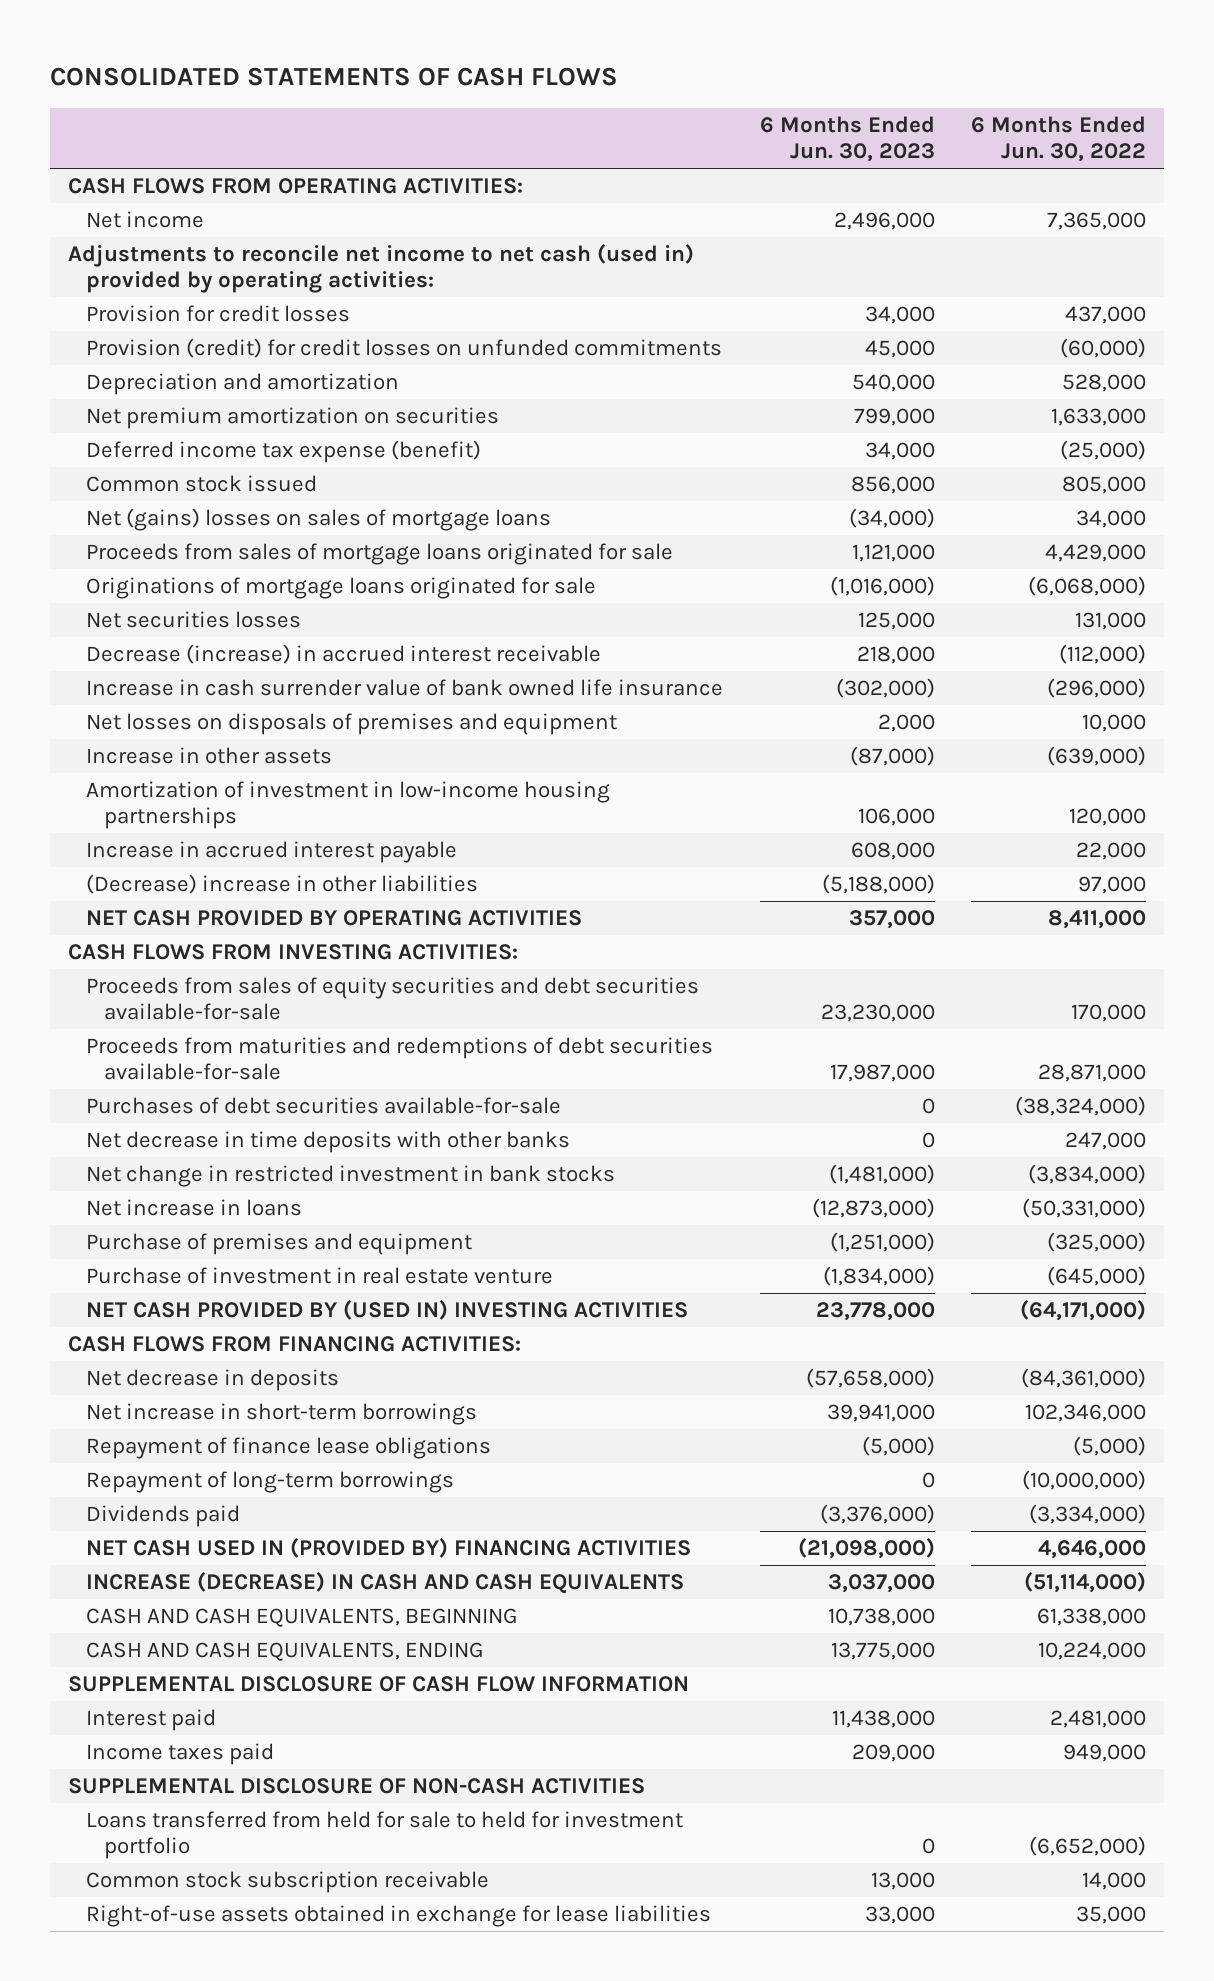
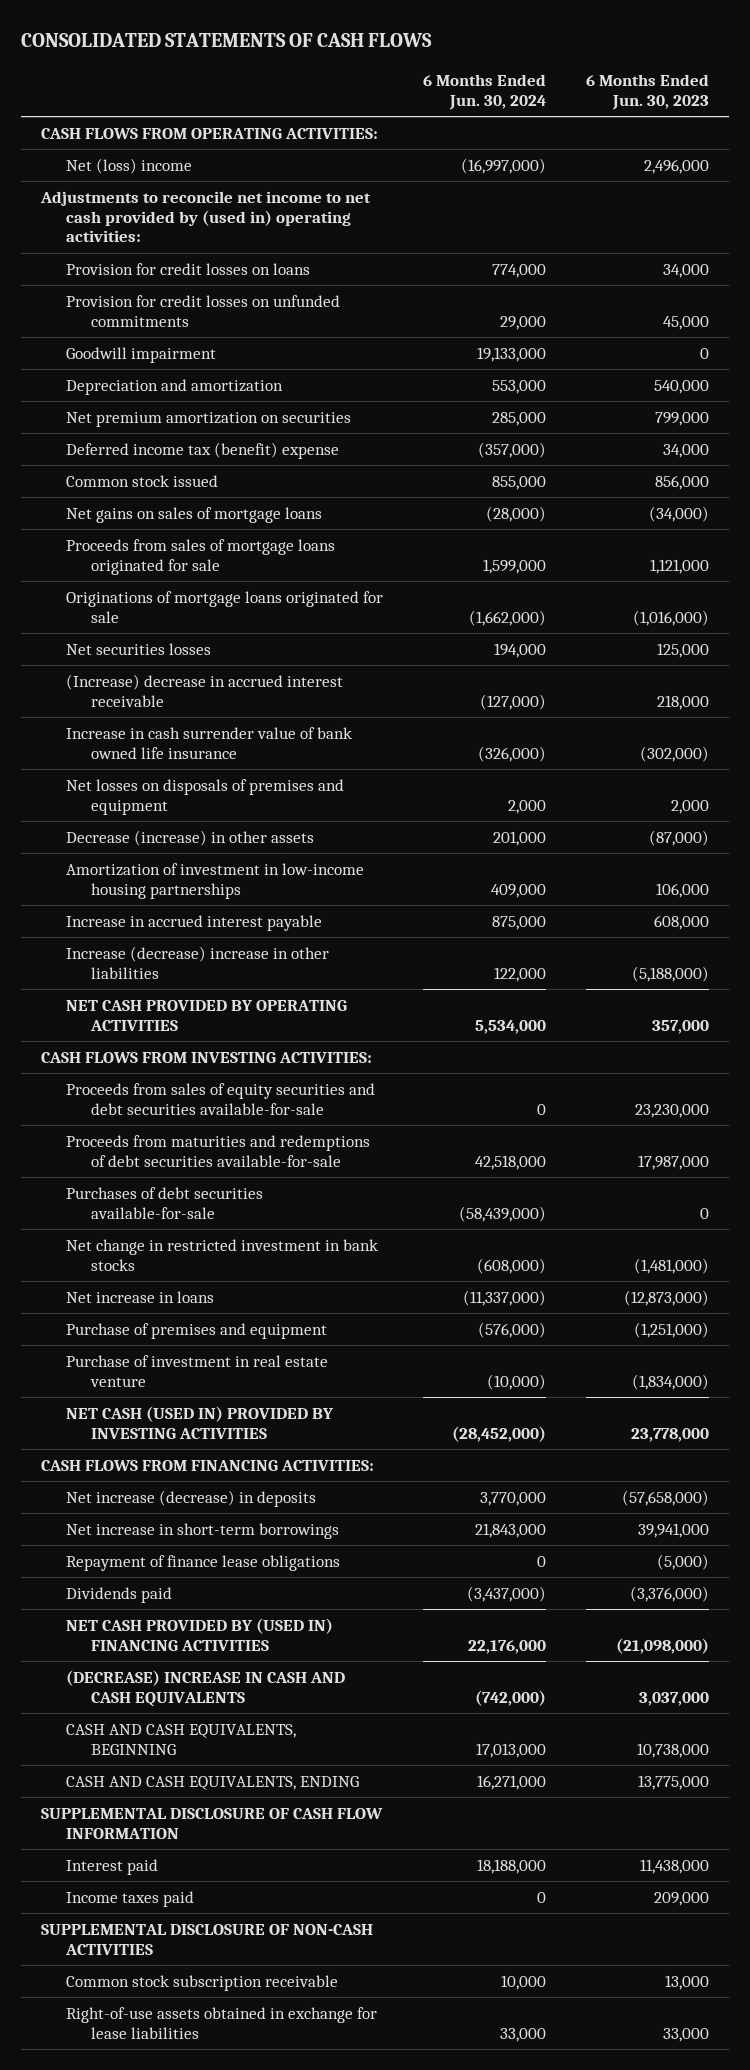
[970,116,1146,163] 6 Months Ended Jun. 30, 2022 -> none
none -> [423,73,547,110] 6 Months Ended Jun. 30, 2024
[86,211,205,229] Net income -> [66,157,193,174] Net (loss) income
[68,244,695,294] Adjustments to reconcile net income to net cash (used in) provided by operating activities: -> [40,190,372,243] Adjustments to reconcile net income to net cash provided by (used in) operating activities:
[86,305,351,323] Provision for credit losses -> [66,262,311,275] Provision for credit losses on loans
[86,338,723,359] Provision (credit) for credit losses on unfunded commitments -> [66,294,341,327] Provision for credit losses on unfunded commitments
none -> [66,346,217,363] Goodwill impairment
[86,440,482,464] Deferred income tax expense (benefit) -> [66,441,340,459] Deferred income tax (benefit) expense
[86,508,552,532] Net (gains) losses on sales of mortgage loans -> [66,506,323,523] Net gains on sales of mortgage loans
[86,644,602,665] Decrease (increase) in accrued interest receivable -> [66,673,344,707] (Increase) decrease in accrued interest receivable
[86,747,333,765] Increase in other assets -> [66,829,315,846] Decrease (increase) in other assets
[86,874,479,895] (Decrease) increase in other liabilities -> [66,945,330,979] Increase (decrease) increase in other liabilities
[86,1131,571,1154] Net decrease in time deposits with other banks -> none
[86,1300,689,1321] NET CASH PROVIDED BY (USED IN) INVESTING ACTIVITIES -> [66,1405,335,1439] NET CASH (USED IN) PROVIDED BY INVESTING ACTIVITIES
[86,1369,340,1392] Net decrease in deposits -> [66,1489,317,1507] Net increase (decrease) in deposits
[86,1471,455,1494] Repayment of long-term borrowings -> none
[86,1538,692,1559] NET CASH USED IN (PROVIDED BY) FINANCING ACTIVITIES -> [66,1617,334,1651] NET CASH PROVIDED BY (USED IN) FINANCING ACTIVITIES
[86,1572,685,1595] INCREASE (DECREASE) IN CASH AND CASH EQUIVALENTS -> [66,1669,346,1707] (DECREASE) INCREASE IN CASH AND CASH EQUIVALENTS
[86,1811,684,1860] Loans transferred from held for sale to held for investment portfolio -> none

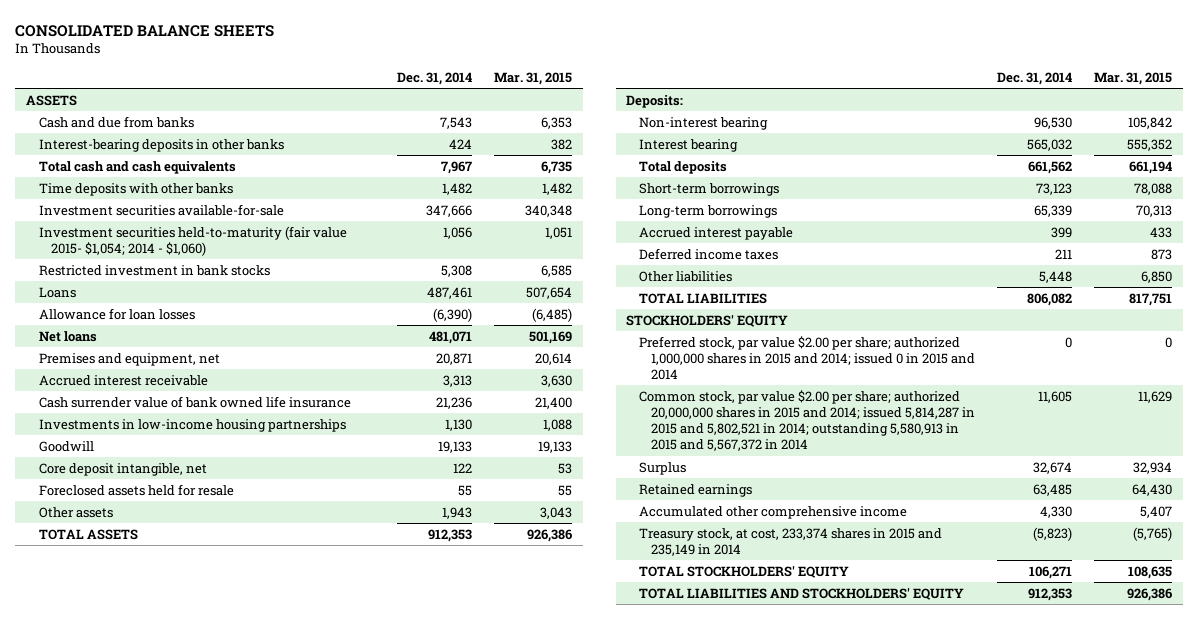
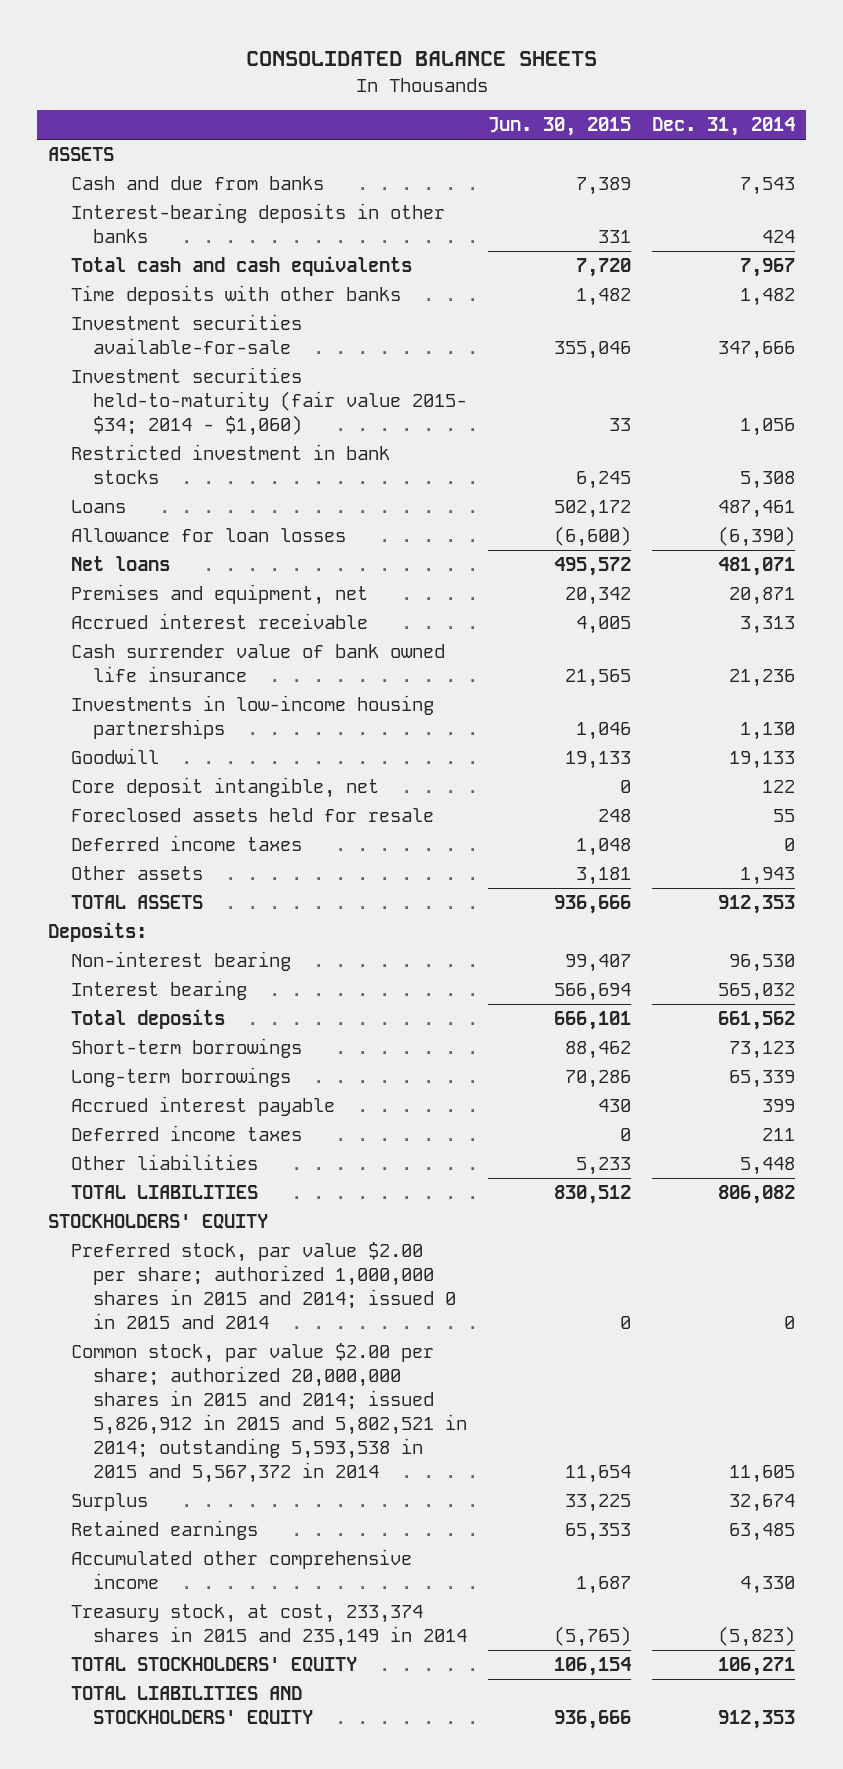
[493,71,572,85] Mar. 31, 2015 -> none
none -> [488,117,632,137] Jun. 30, 2015
[38,225,347,256] Investment securities held-to-maturity (fair value 2015- $1,054; 2014 - $1,060) -> [70,367,468,436] Investment securities held-to-maturity (fair value 2015- $34; 2014 - $1,060)
none -> [70,835,302,852] Deferred income taxes
[638,389,976,452] Common stock, par value $2.00 per share; authorized 20,000,000 shares in 2015 and 2014; issued 5,814,287 in 2015 and 5,802,521 in 2014; outstanding 5,580,913 in 2015 and 5,567,372 in 2014 -> [70,1343,468,1483] Common stock, par value $2.00 per share; authorized 20,000,000 shares in 2015 and 2014; issued 5,826,912 in 2015 and 5,802,521 in 2014; outstanding 5,593,538 in 2015 and 5,567,372 in 2014

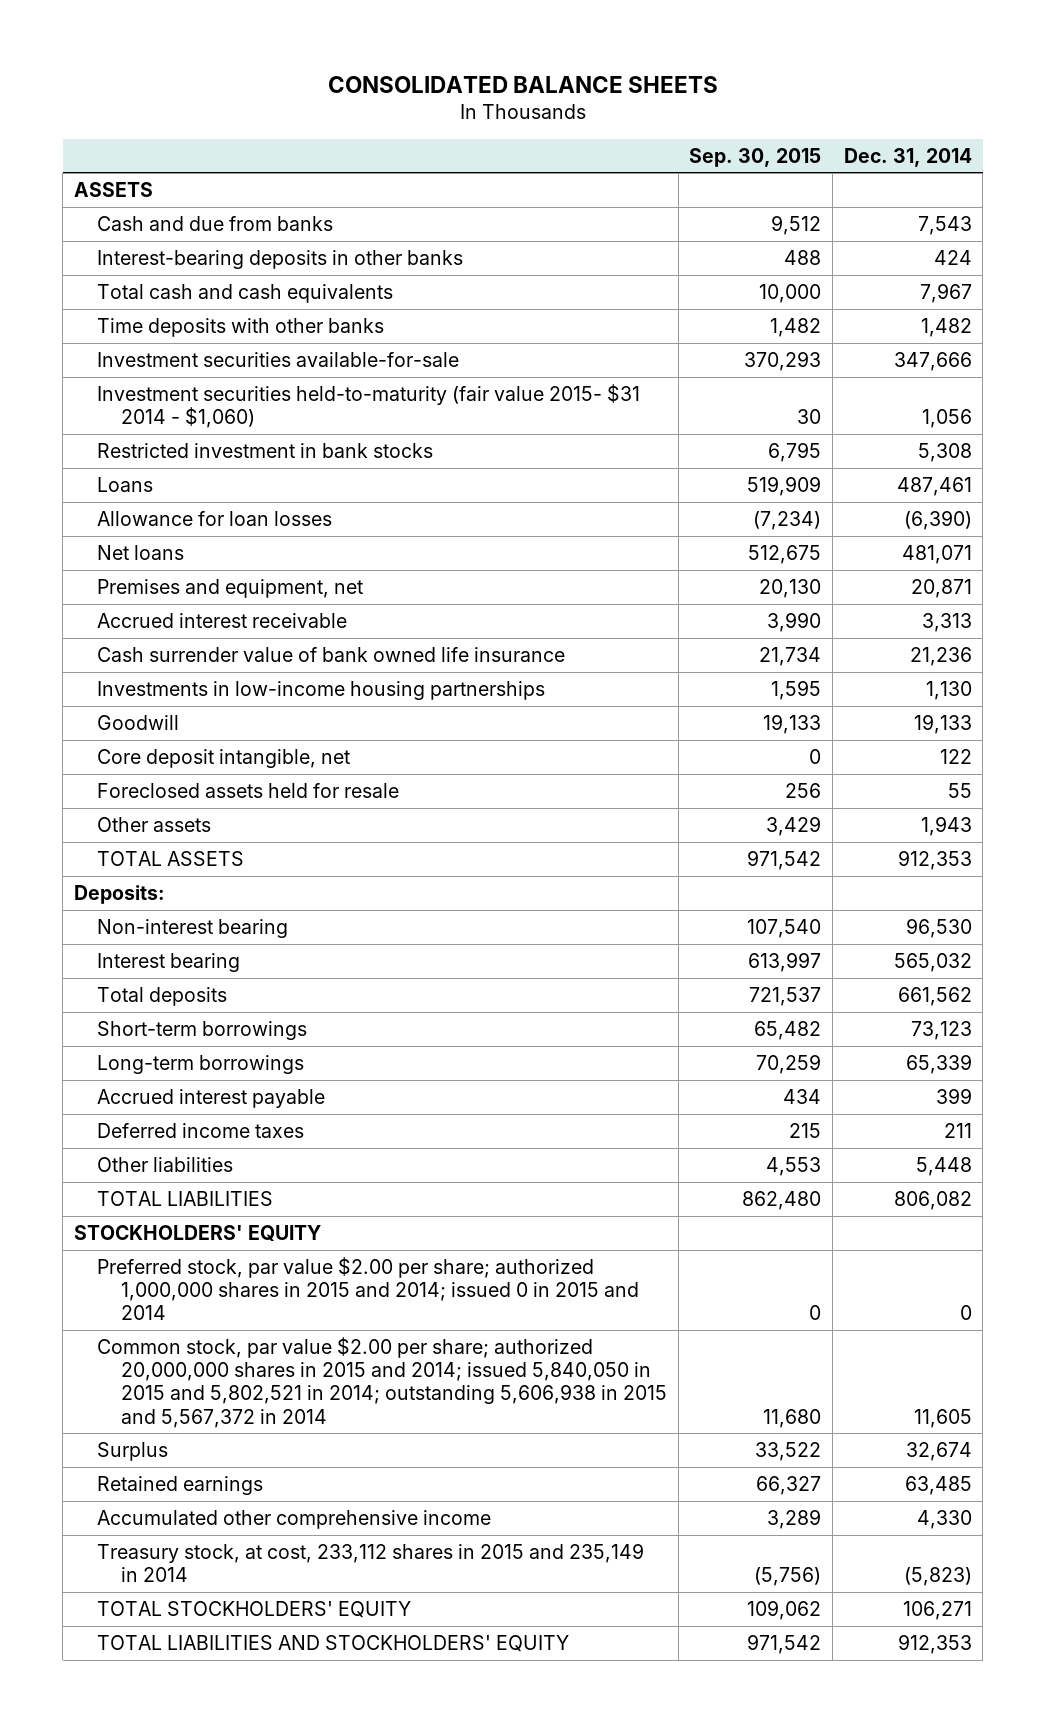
[488,117,632,137] Jun. 30, 2015 -> none
none -> [689,147,822,167] Sep. 30, 2015
[70,367,468,436] Investment securities held-to-maturity (fair value 2015- $34; 2014 - $1,060) -> [97,383,641,429] Investment securities held-to-maturity (fair value 2015- $31 2014 - $1,060)
[70,835,302,852] Deferred income taxes -> none
[70,1343,468,1483] Common stock, par value $2.00 per share; authorized 20,000,000 shares in 2015 and 2014; issued 5,826,912 in 2015 and 5,802,521 in 2014; outstanding 5,593,538 in 2015 and 5,567,372 in 2014 -> [97,1336,668,1428] Common stock, par value $2.00 per share; authorized 20,000,000 shares in 2015 and 2014; issued 5,840,050 in 2015 and 5,802,521 in 2014; outstanding 5,606,938 in 2015 and 5,567,372 in 2014
[70,1604,468,1647] Treasury stock, at cost, 233,374 shares in 2015 and 235,149 in 2014 -> [97,1542,645,1583] Treasury stock, at cost, 233,112 shares in 2015 and 235,149 in 2014

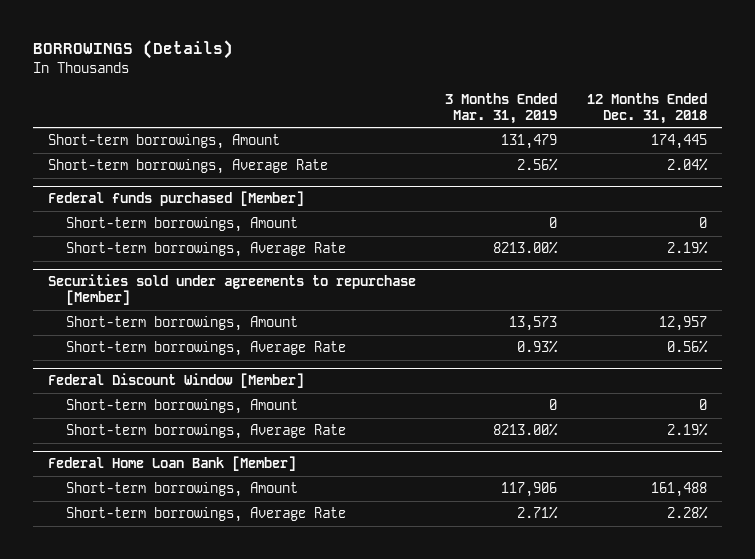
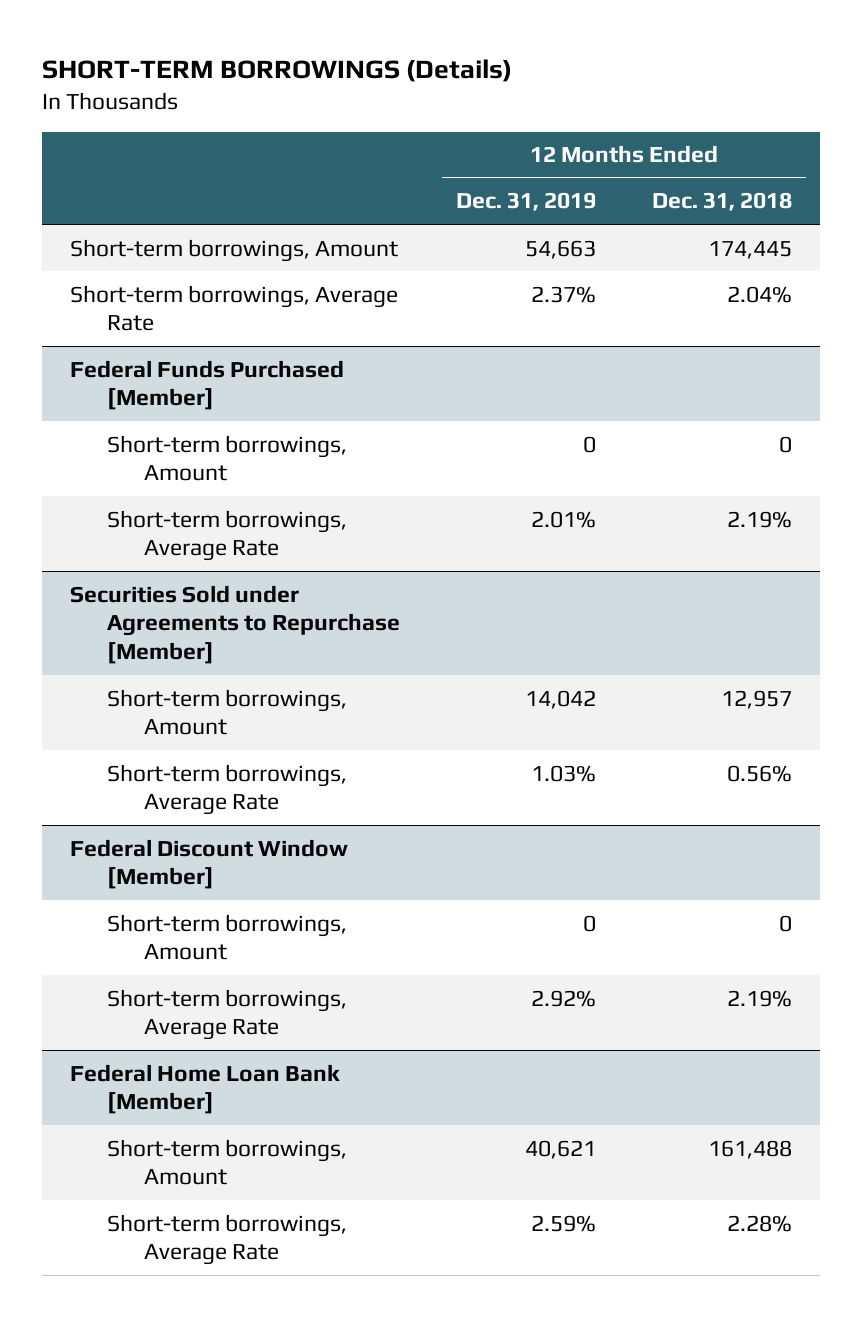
[32,40,233,60] BORROWINGS (Details) -> [42,58,513,82] SHORT-TERM BORROWINGS (Details)
[445,92,558,124] 3 Months Ended Mar. 31, 2019 -> none
none -> [455,192,596,212] Dec. 31, 2019
[47,191,304,207] Federal funds purchased [Member] -> [70,359,345,411] Federal Funds Purchased [Member]
[47,274,416,306] Securities sold under agreements to repurchase [Member] -> [70,584,400,665] Securities Sold under Agreements to Repurchase [Member]

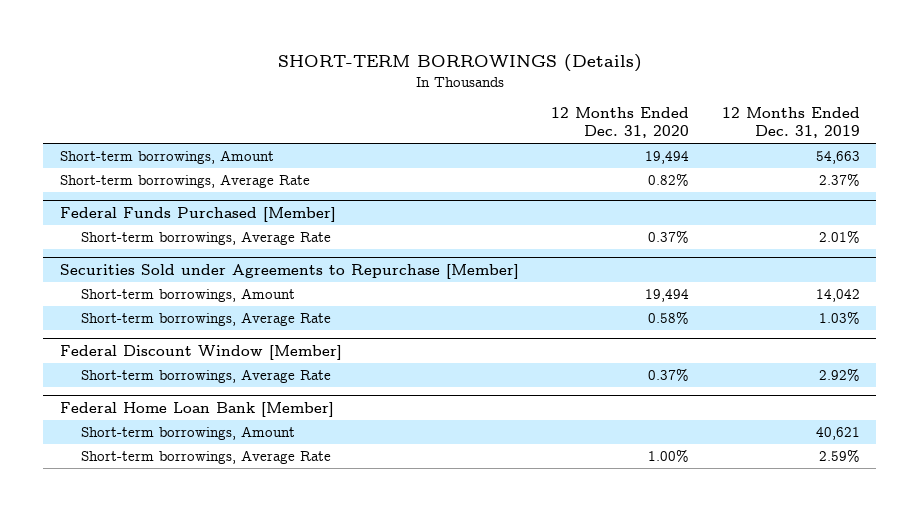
[652,192,793,212] Dec. 31, 2018 -> none
none -> [551,107,690,139] 12 Months Ended Dec. 31, 2020
[106,434,347,482] Short-term borrowings, Amount -> none
[106,913,347,961] Short-term borrowings, Amount -> none

